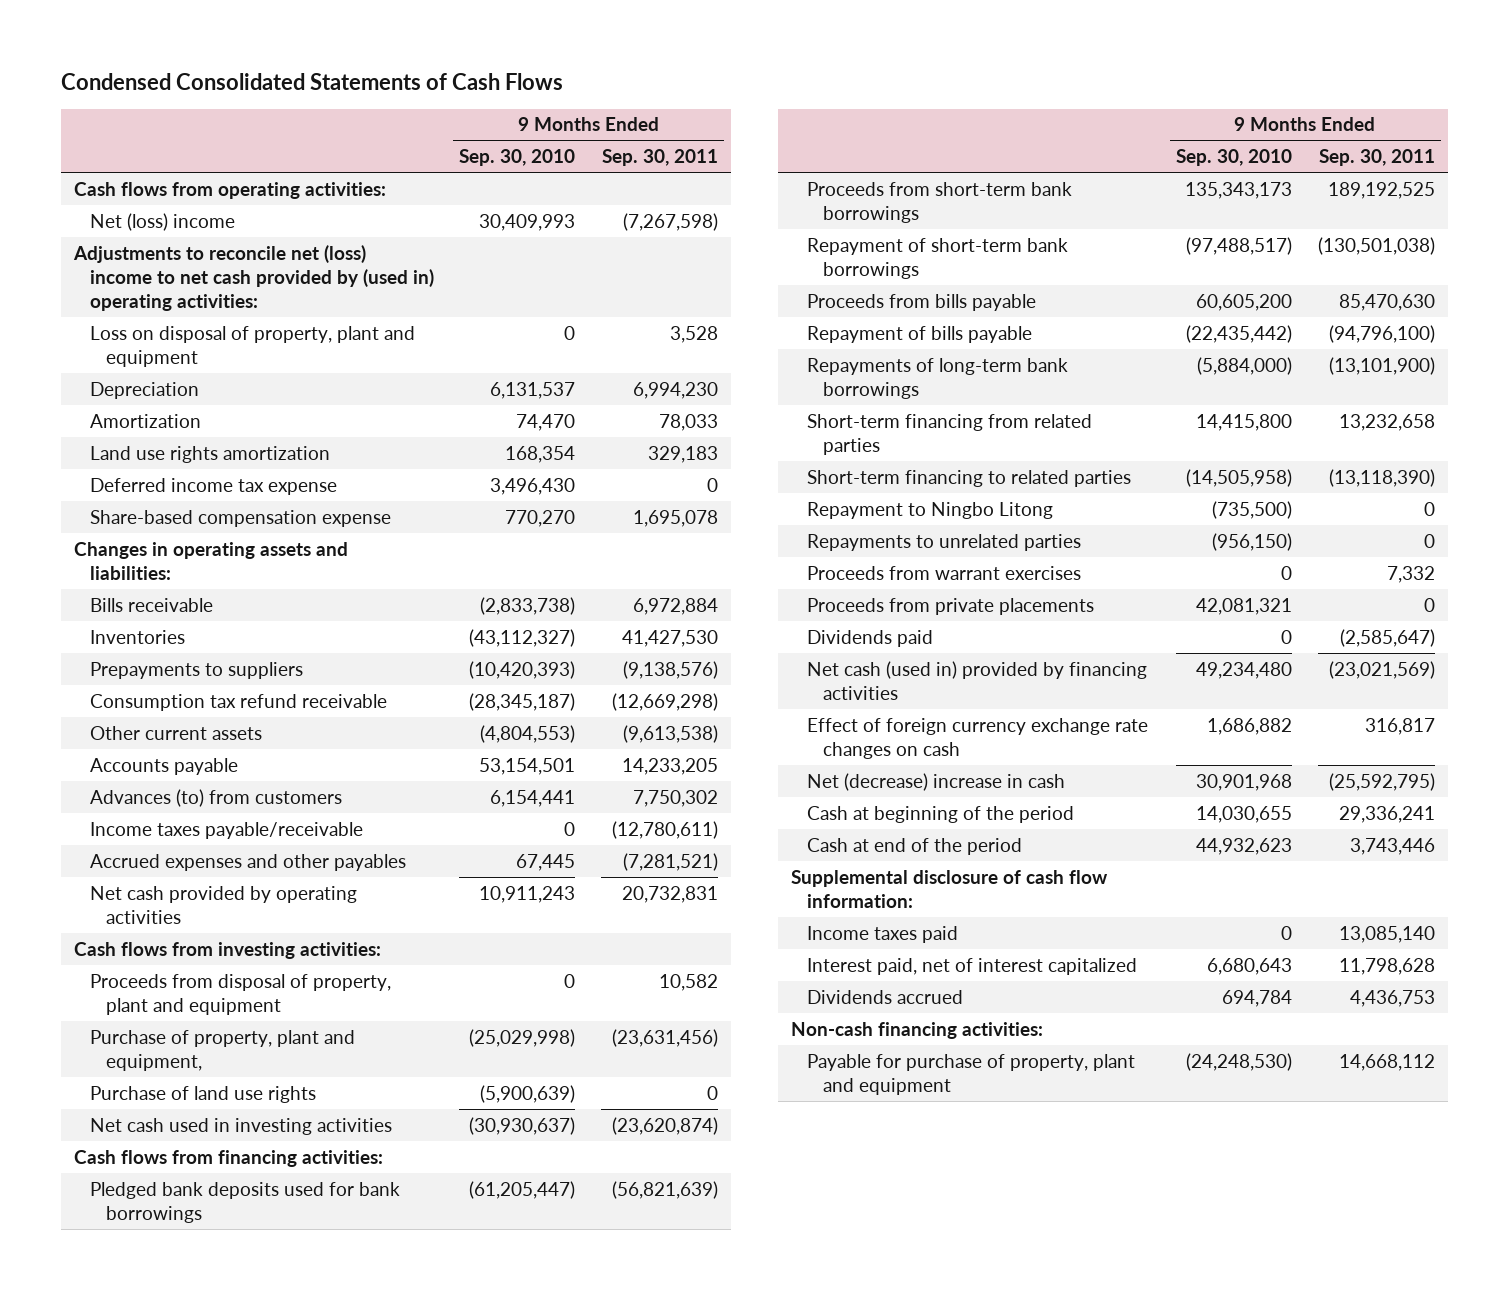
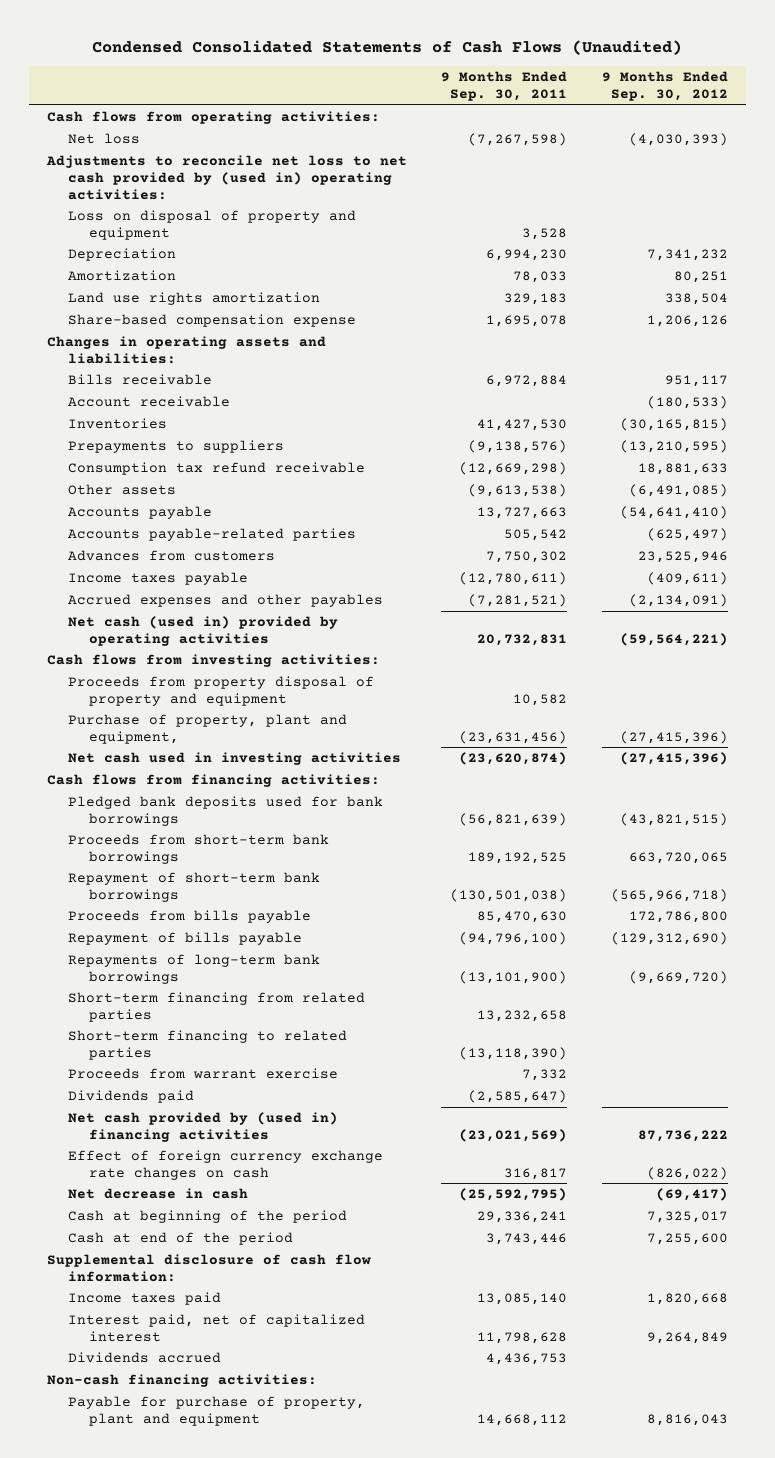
[60,73,563,91] Condensed Consolidated Statements of Cash Flows -> [92,39,683,55] Condensed Consolidated Statements of Cash Flows (Unaudited)
[459,149,576,167] Sep. 30, 2010 -> none
none -> [602,71,729,102] 9 Months Ended Sep. 30, 2012
[89,212,235,231] Net (loss) income -> [67,132,140,144] Net loss
[72,244,434,311] Adjustments to reconcile net (loss) income to net cash provided by (used in) operating activities: -> [45,154,407,200] Adjustments to reconcile net loss to net cash provided by (used in) operating activities:
[89,325,415,367] Loss on disposal of property, plant and equipment -> [67,209,356,240] Loss on disposal of property and equipment
[89,477,337,495] Deferred income tax expense -> none
none -> [67,395,230,407] Account receivable
[89,725,262,740] Other current assets -> [67,483,176,495] Other assets
[621,757,718,775] 14,233,205 -> [477,506,568,519] 13,727,663
none -> [67,527,356,541] Accounts payable-related parties
[89,788,342,807] Advances (to) from customers -> [67,549,275,561] Advances from customers
[89,821,363,839] Income taxes payable/receivable -> [67,571,248,585] Income taxes payable
[89,885,357,924] Net cash provided by operating activities -> [67,615,338,646] Net cash (used in) provided by operating activities
[89,973,391,1015] Proceeds from disposal of property, plant and equipment -> [67,675,374,706] Proceeds from property disposal of property and equipment
[89,1085,316,1103] Purchase of land use rights -> none
[806,501,1053,519] Repayment to Ningbo Litong -> none
[806,533,1081,551] Repayments to unrelated parties -> none
[806,597,1094,615] Proceeds from private placements -> none
[806,565,1081,580] Proceeds from warrant exercises -> [67,1067,338,1079] Proceeds from warrant exercise
[806,660,1147,700] Net cash (used in) provided by financing activities -> [67,1111,338,1142] Net cash provided by (used in) financing activities
[806,772,1065,791] Net (decrease) increase in cash -> [67,1187,248,1199] Net decrease in cash
[806,957,1137,975] Interest paid, net of interest capitalized -> [67,1313,365,1342] Interest paid, net of capitalized interest

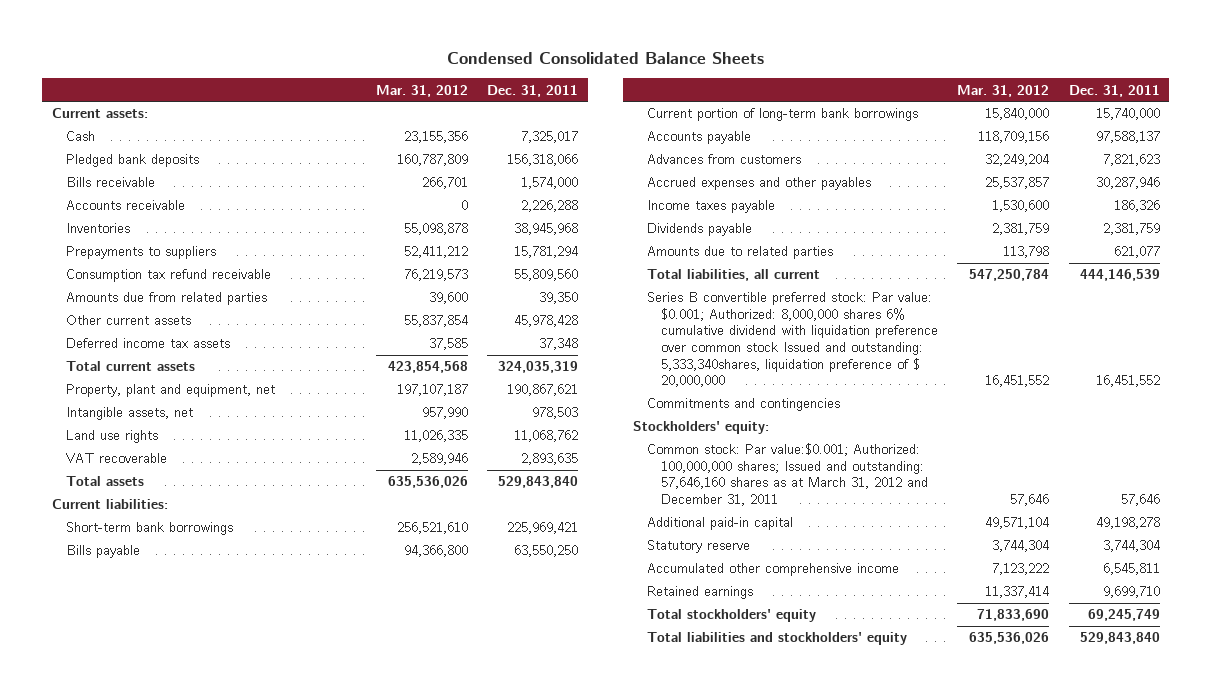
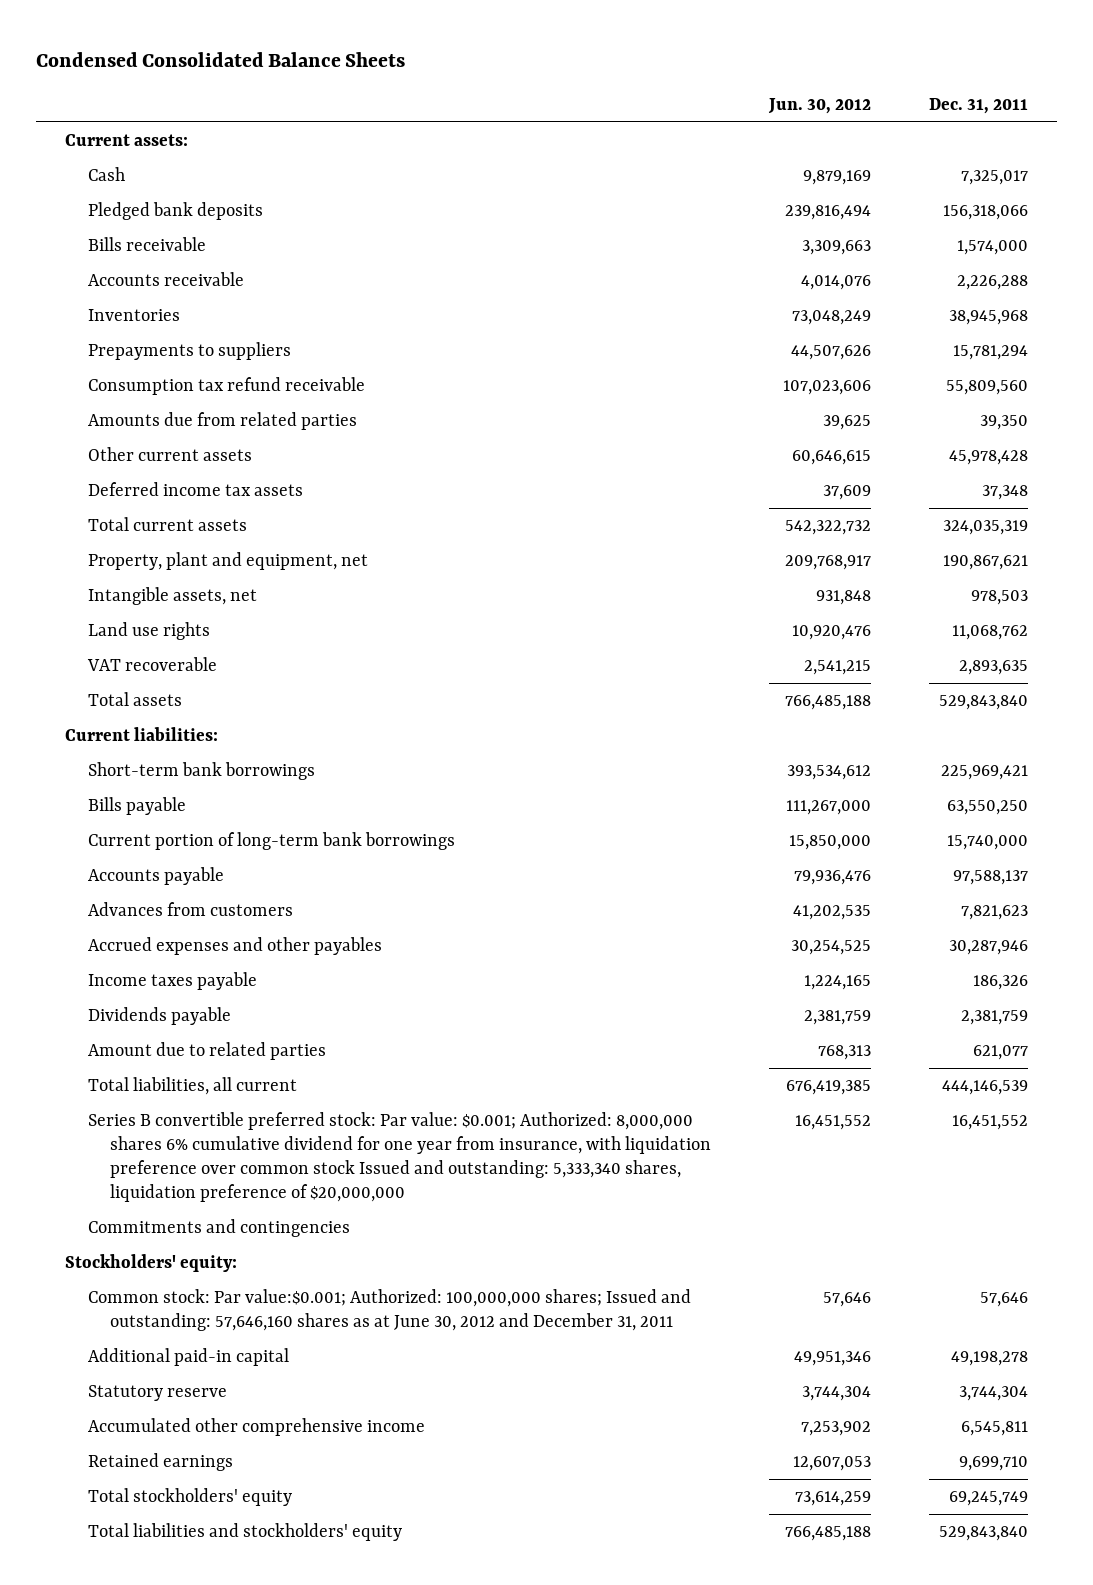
[375,84,468,97] Mar. 31, 2012 -> none
none -> [767,97,871,114] Jun. 30, 2012
[646,246,833,260] Amounts due to related parties -> [87,1042,326,1061] Amount due to related parties
[646,292,938,388] Series B convertible preferred stock: Par value: $0.001; Authorized: 8,000,000 shares 6% cumulative dividend with liquidation preference over common stock Issued and outstanding: 5,333,340shares, liquidation preference of $ 20,000,000 -> [87,1112,712,1203] Series B convertible preferred stock: Par value: $0.001; Authorized: 8,000,000 shares 6% cumulative dividend for one year from insurance, with liquidation preference over common stock Issued and outstanding: 5,333,340 shares, liquidation preference of $20,000,000
[646,443,928,507] Common stock: Par value:$0.001; Authorized: 100,000,000 shares; Issued and outstanding: 57,646,160 shares as at March 31, 2012 and December 31, 2011 -> [87,1289,691,1332] Common stock: Par value:$0.001; Authorized: 100,000,000 shares; Issued and outstanding: 57,646,160 shares as at June 30, 2012 and December 31, 2011

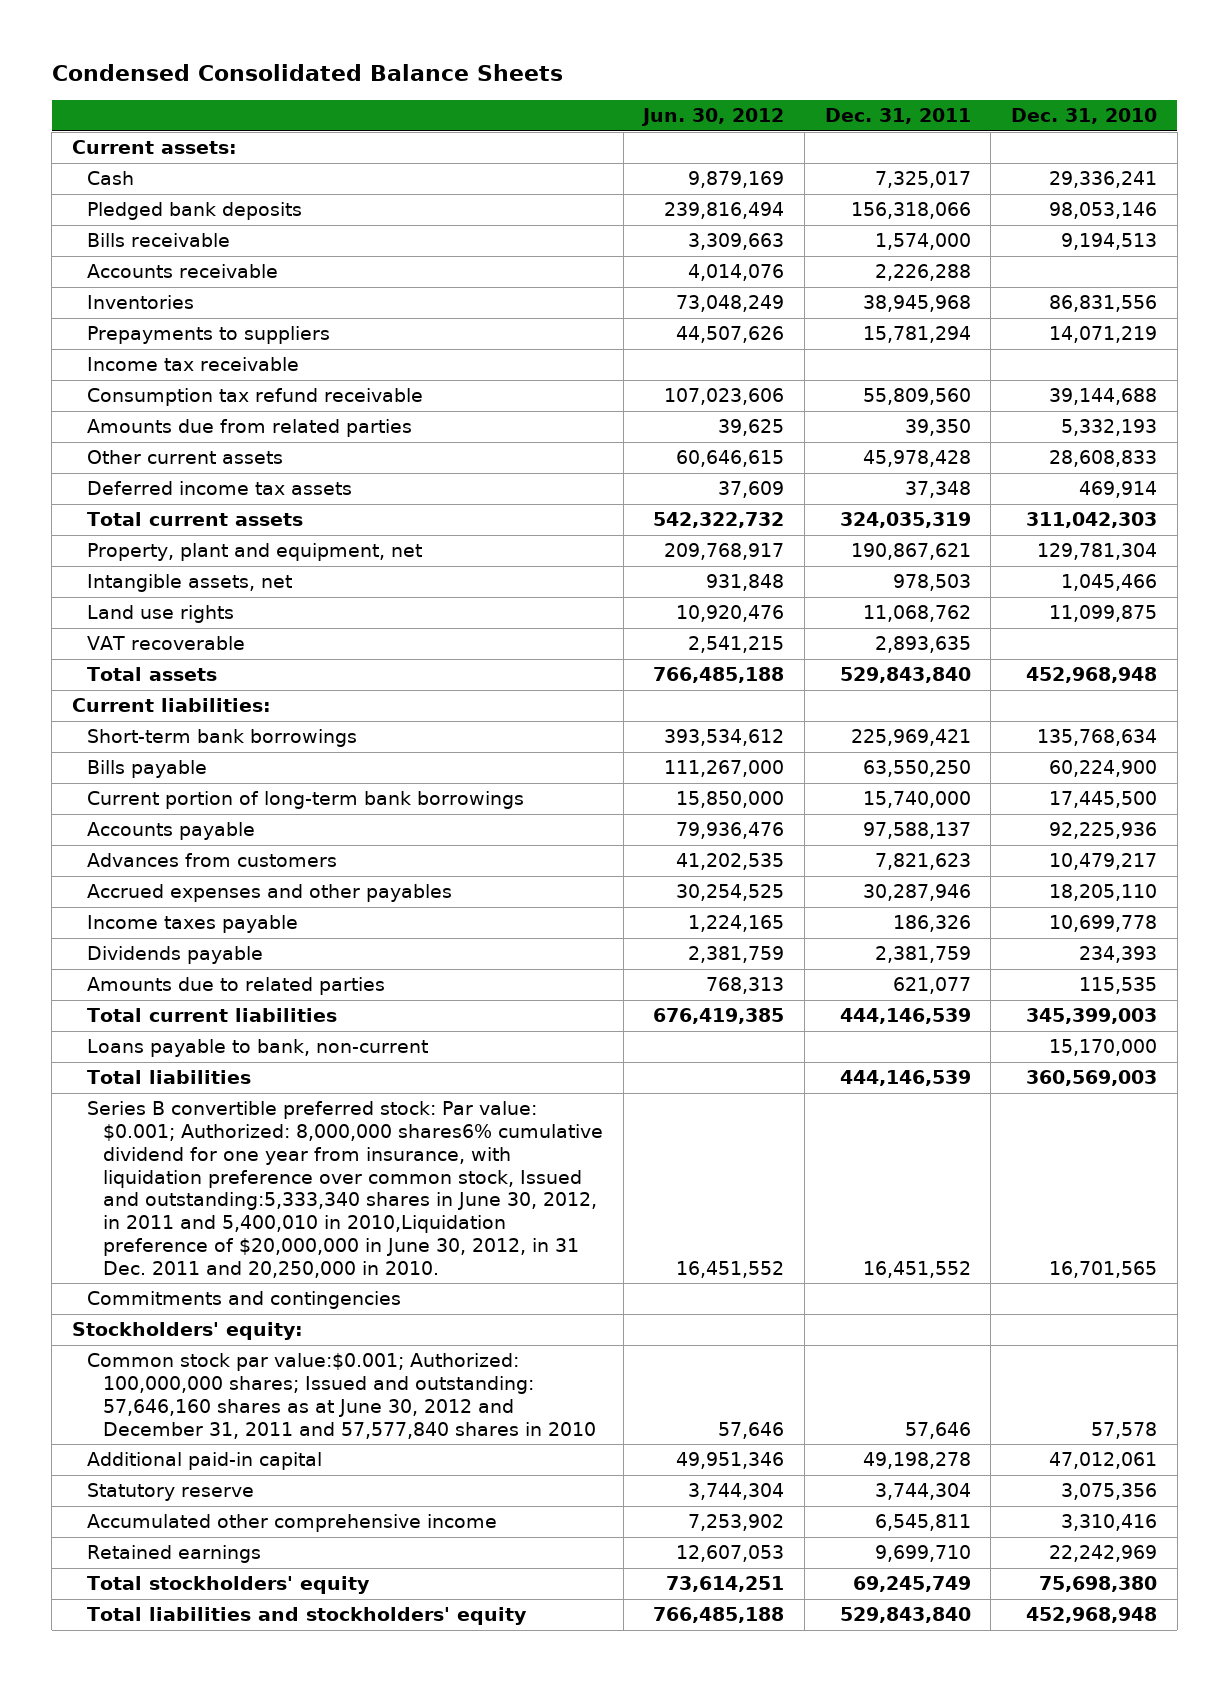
none -> [1010,108,1157,125] Dec. 31, 2010
none -> [87,357,300,372] Income tax receivable
[87,1042,326,1061] Amount due to related parties -> [87,977,386,996] Amounts due to related parties
[87,1077,297,1096] Total liabilities, all current -> [87,1008,338,1023] Total current liabilities
none -> [87,1039,429,1058] Loans payable to bank, non-current
none -> [87,1070,252,1085] Total liabilities
[87,1112,712,1203] Series B convertible preferred stock: Par value: $0.001; Authorized: 8,000,000 shares 6% cumulative dividend for one year from insurance, with liquidation preference over common stock Issued and outstanding: 5,333,340 shares, liquidation preference of $20,000,000 -> [87,1101,604,1278] Series B convertible preferred stock: Par value: $0.001; Authorized: 8,000,000 shares6% cumulative dividend for one year from insurance, with liquidation preference over common stock, Issued and outstanding:5,333,340 shares in June 30, 2012, in 2011 and 5,400,010 in 2010,Liquidation preference of $20,000,000 in June 30, 2012, in 31 Dec. 2011 and 20,250,000 in 2010.
[87,1289,691,1332] Common stock: Par value:$0.001; Authorized: 100,000,000 shares; Issued and outstanding: 57,646,160 shares as at June 30, 2012 and December 31, 2011 -> [87,1353,597,1439] Common stock par value:$0.001; Authorized: 100,000,000 shares; Issued and outstanding: 57,646,160 shares as at June 30, 2012 and December 31, 2011 and 57,577,840 shares in 2010
[794,1491,871,1507] 73,614,259 -> [666,1576,785,1593] 73,614,251

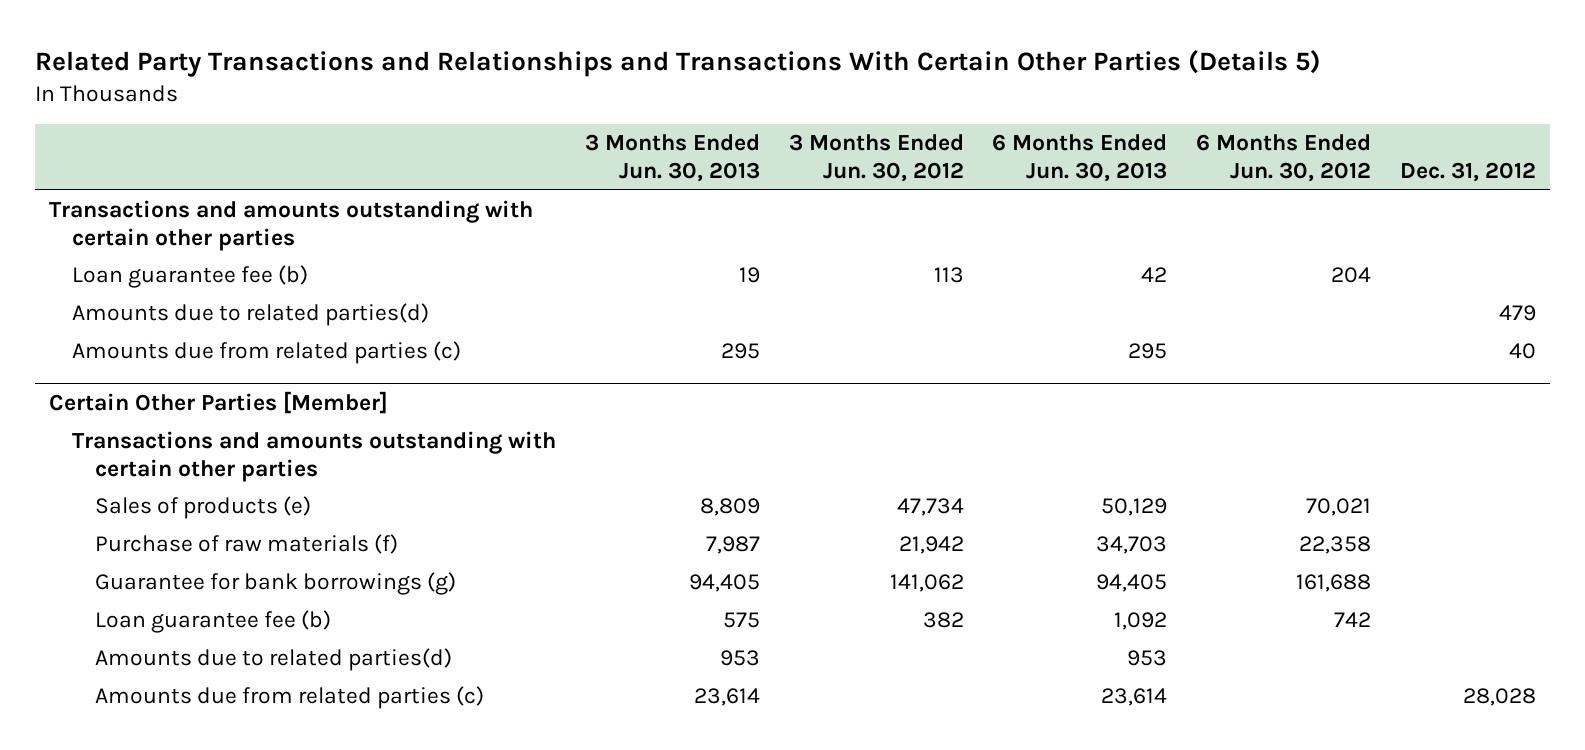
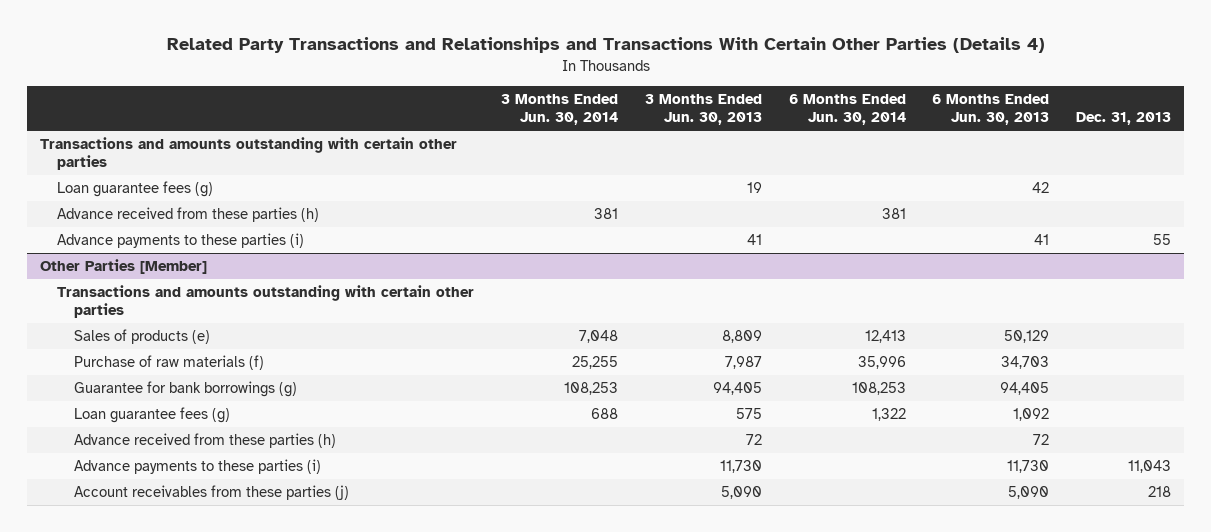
[34,50,1321,78] Related Party Transactions and Relationships and Transactions With Certain Other Parties (Details 5) -> [166,37,1045,54] Related Party Transactions and Relationships and Transactions With Certain Other Parties (Details 4)
[788,134,964,183] 3 Months Ended Jun. 30, 2012 -> none
[1196,134,1372,183] 6 Months Ended Jun. 30, 2012 -> none
[1399,162,1536,183] Dec. 31, 2012 -> none
none -> [501,93,619,126] 3 Months Ended Jun. 30, 2014
none -> [788,93,906,126] 6 Months Ended Jun. 30, 2014
none -> [1076,112,1172,126] Dec. 31, 2013
[71,341,461,365] Amounts due from related parties (c) -> none
[71,265,308,289] Loan guarantee fee (b) -> [57,181,214,198] Loan guarantee fees (g)
[71,303,429,327] Amounts due to related parties(d) -> [57,207,320,223] Advance received from these parties (h)
none -> [57,233,305,249] Advance payments to these parties (i)
[49,390,389,414] Certain Other Parties [Member] -> [40,259,208,275] Other Parties [Member]
[94,648,452,672] Amounts due to related parties(d) -> none
[94,686,484,710] Amounts due from related parties (c) -> none
[94,610,331,634] Loan guarantee fee (b) -> [74,407,231,424] Loan guarantee fees (g)
none -> [74,433,337,449] Advance received from these parties (h)
none -> [74,459,322,475] Advance payments to these parties (i)
none -> [74,485,350,501] Account receivables from these parties (j)

